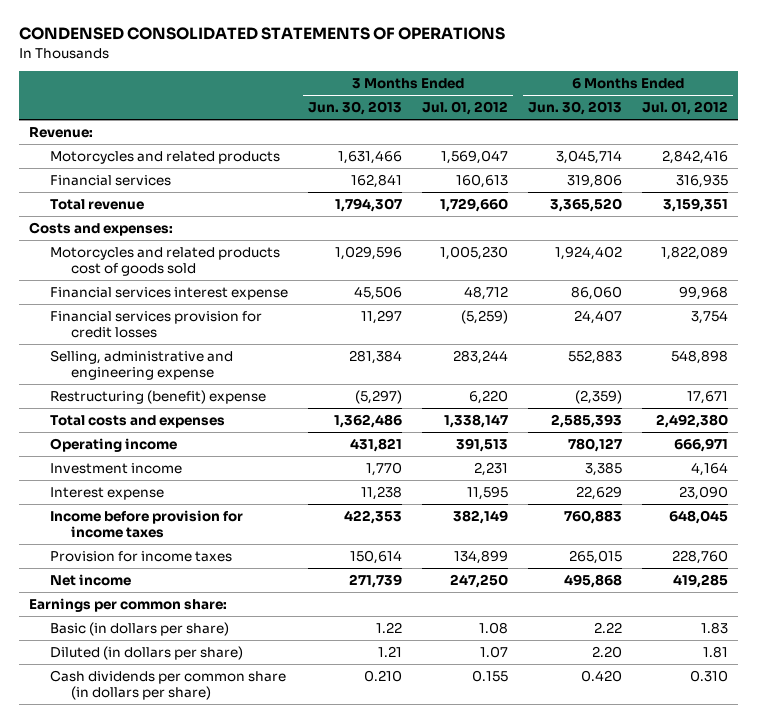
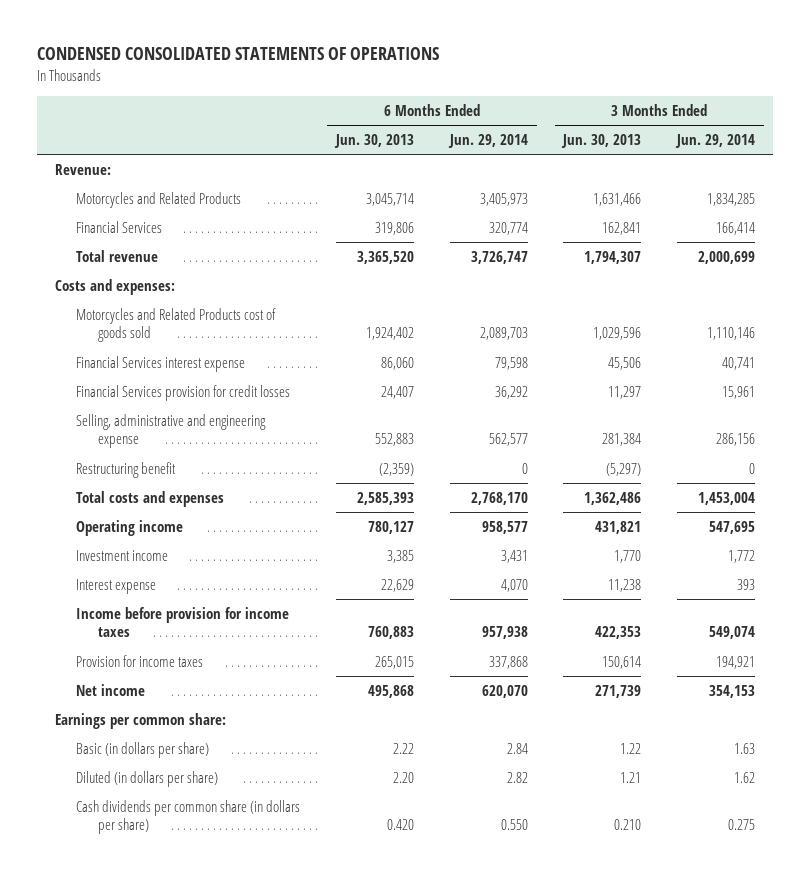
[422,101,509,116] Jul. 01, 2012 -> none
[642,101,729,116] Jul. 01, 2012 -> none
none -> [447,134,528,149] Jun. 29, 2014
none -> [675,134,756,149] Jun. 29, 2014
[49,151,280,165] Motorcycles and related products -> [76,191,242,208] Motorcycles and Related Products
[49,175,171,187] Financial services -> [76,220,163,233] Financial Services
[49,247,280,277] Motorcycles and related products cost of goods sold -> [76,307,277,343] Motorcycles and Related Products cost of goods sold
[49,287,288,301] Financial services interest expense -> [76,355,246,372] Financial Services interest expense
[49,311,262,339] Financial services provision for credit losses -> [76,384,291,401] Financial Services provision for credit losses
[49,390,266,405] Restructuring (benefit) expense -> [76,461,177,478] Restructuring benefit

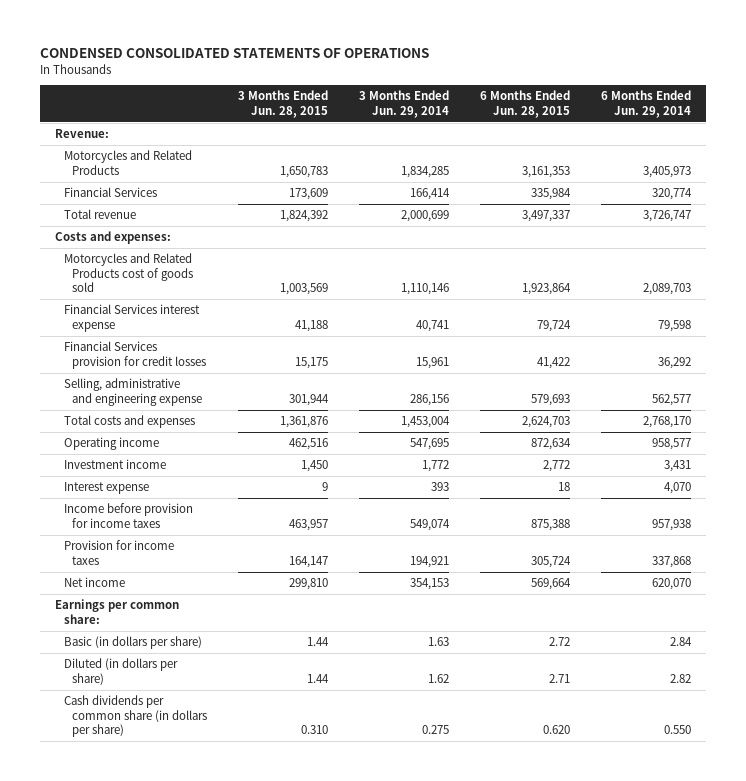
[334,134,415,149] Jun. 30, 2013 -> none
[561,134,642,149] Jun. 30, 2013 -> none
none -> [238,90,329,118] 3 Months Ended Jun. 28, 2015
none -> [479,90,570,118] 6 Months Ended Jun. 28, 2015
[76,461,177,478] Restructuring benefit -> none

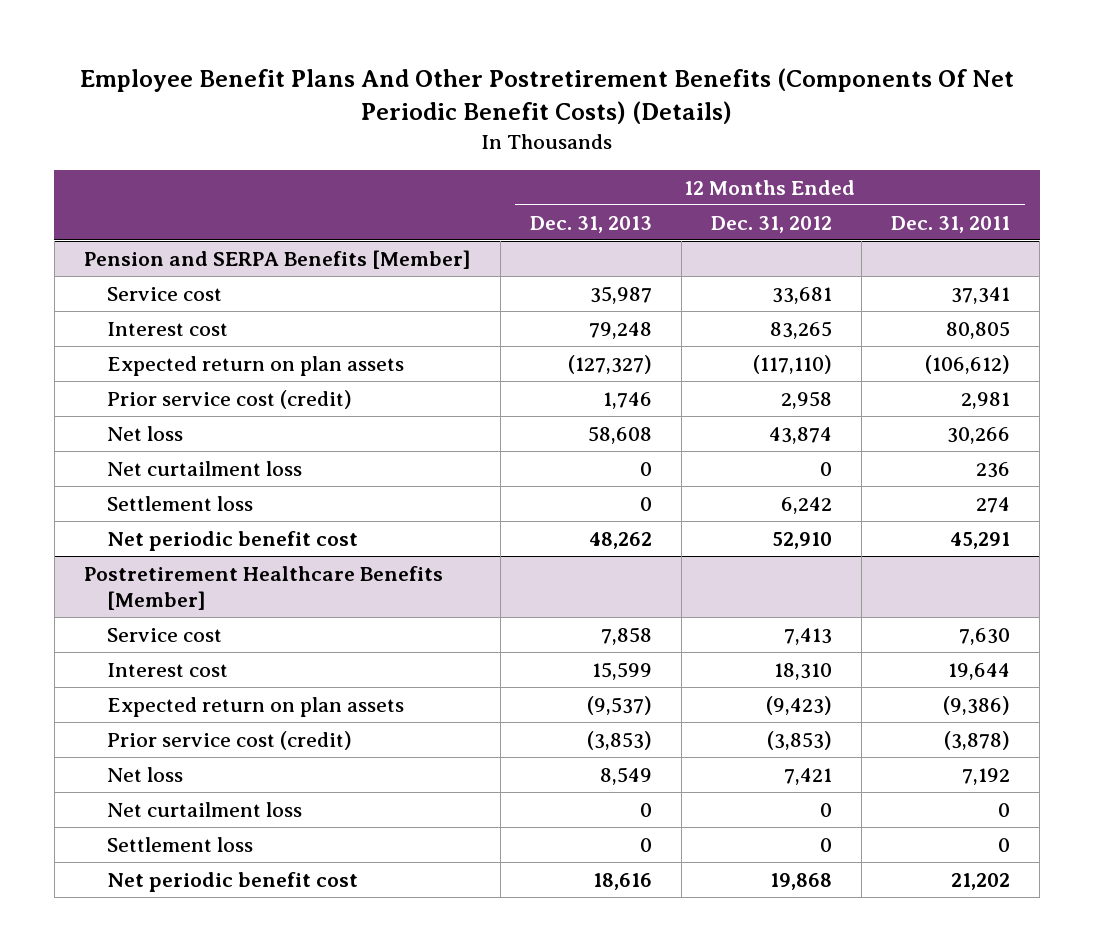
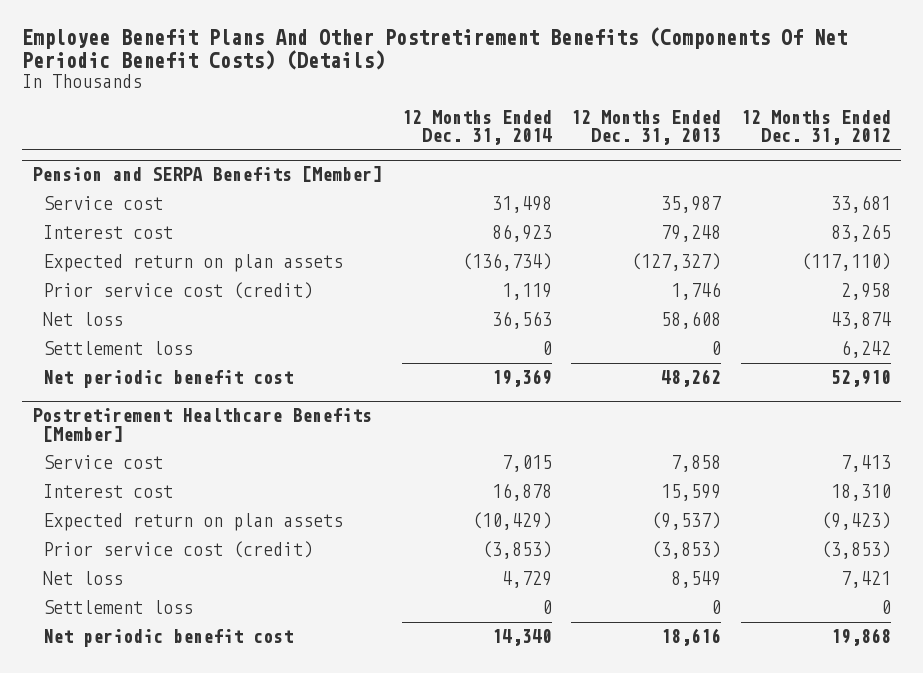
[891,215,1011,233] Dec. 31, 2011 -> none
none -> [401,110,552,146] 12 Months Ended Dec. 31, 2014
[107,460,303,476] Net curtailment loss -> none
[107,801,303,817] Net curtailment loss -> none

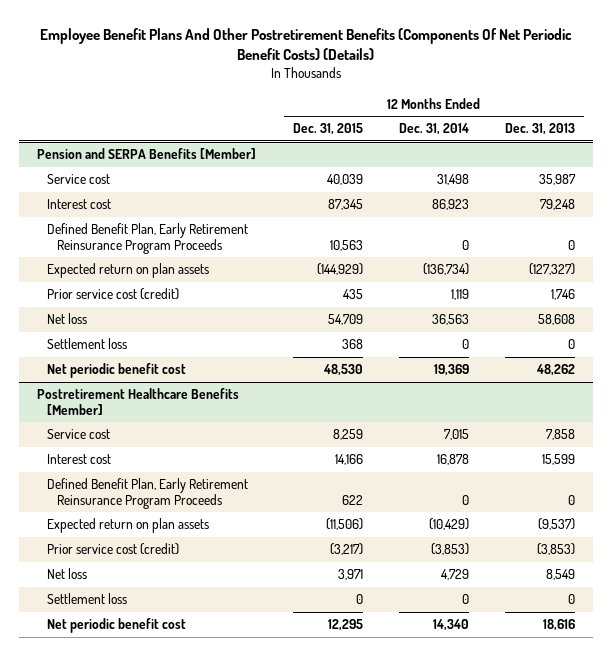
[741,110,892,146] 12 Months Ended Dec. 31, 2012 -> none
none -> [292,123,363,136] Dec. 31, 2015
none -> [47,223,249,254] Defined Benefit Plan, Early Retirement Reinsurance Program Proceeds
none -> [47,478,249,509] Defined Benefit Plan, Early Retirement Reinsurance Program Proceeds

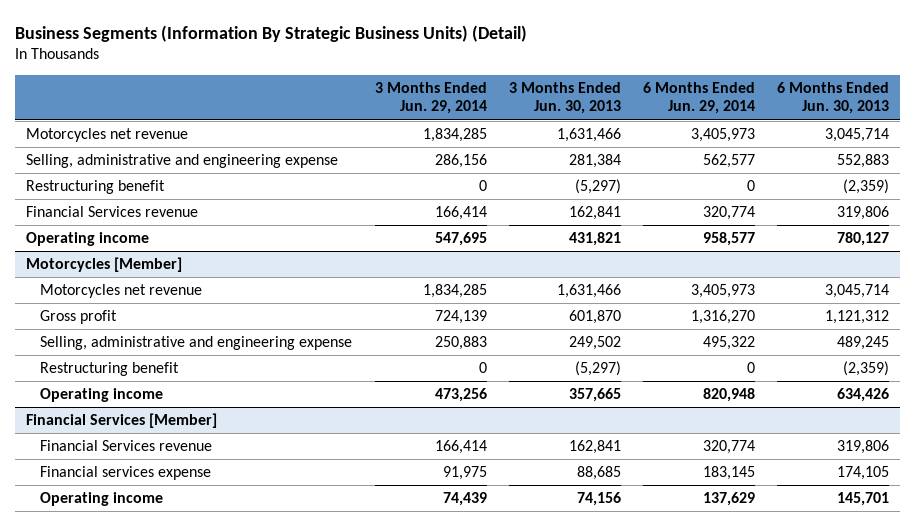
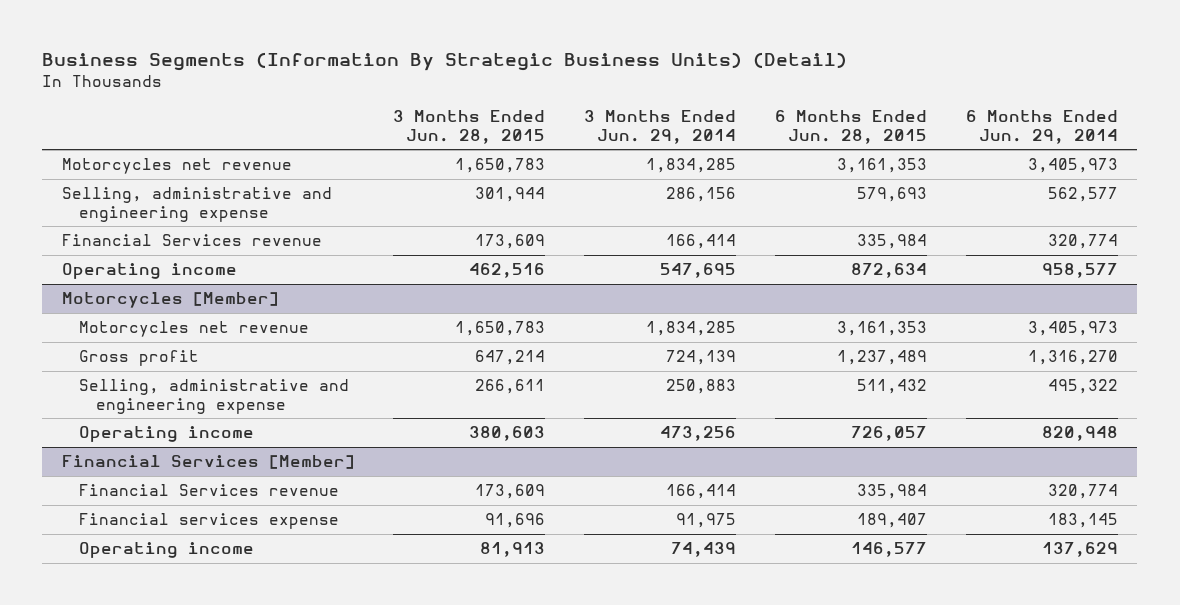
[508,81,621,115] 3 Months Ended Jun. 30, 2013 -> none
[777,81,890,115] 6 Months Ended Jun. 30, 2013 -> none
none -> [393,110,546,144] 3 Months Ended Jun. 28, 2015
none -> [775,110,928,144] 6 Months Ended Jun. 28, 2015
[25,180,165,195] Restructuring benefit -> none
[40,362,180,377] Restructuring benefit -> none

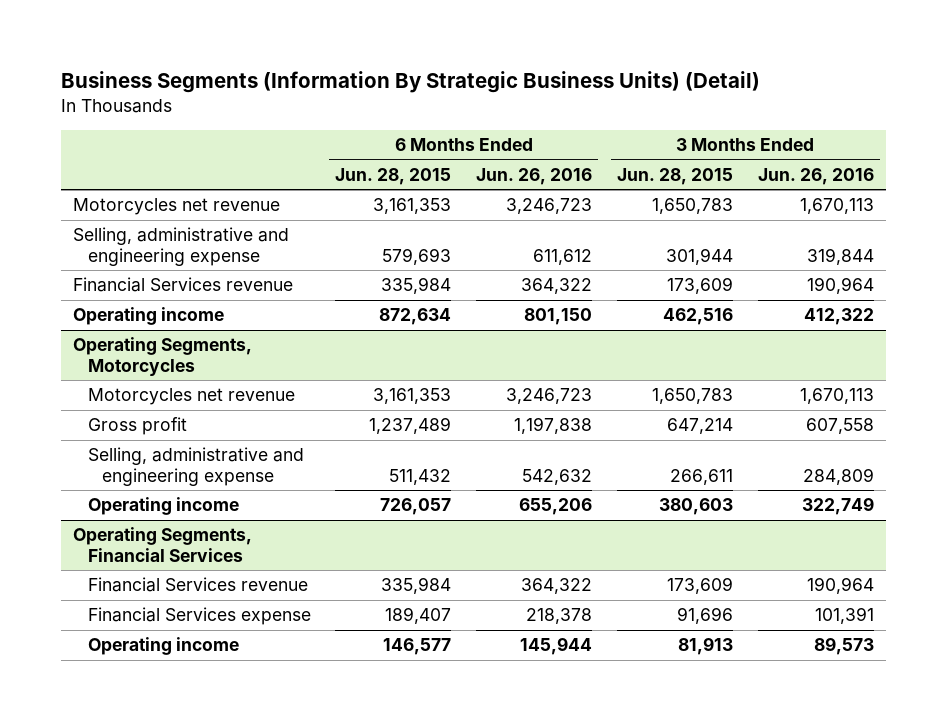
[584,110,737,144] 3 Months Ended Jun. 29, 2014 -> none
[965,110,1118,144] 6 Months Ended Jun. 29, 2014 -> none
none -> [476,168,593,186] Jun. 26, 2016
none -> [757,168,874,186] Jun. 26, 2016
[61,292,279,309] Motorcycles [Member] -> none
none -> [73,337,253,377] Operating Segments, Motorcycles
[61,455,355,470] Financial Services [Member] -> none
none -> [73,527,253,563] Operating Segments, Financial Services
[78,513,339,530] Financial services expense -> [87,607,311,626] Financial Services expense

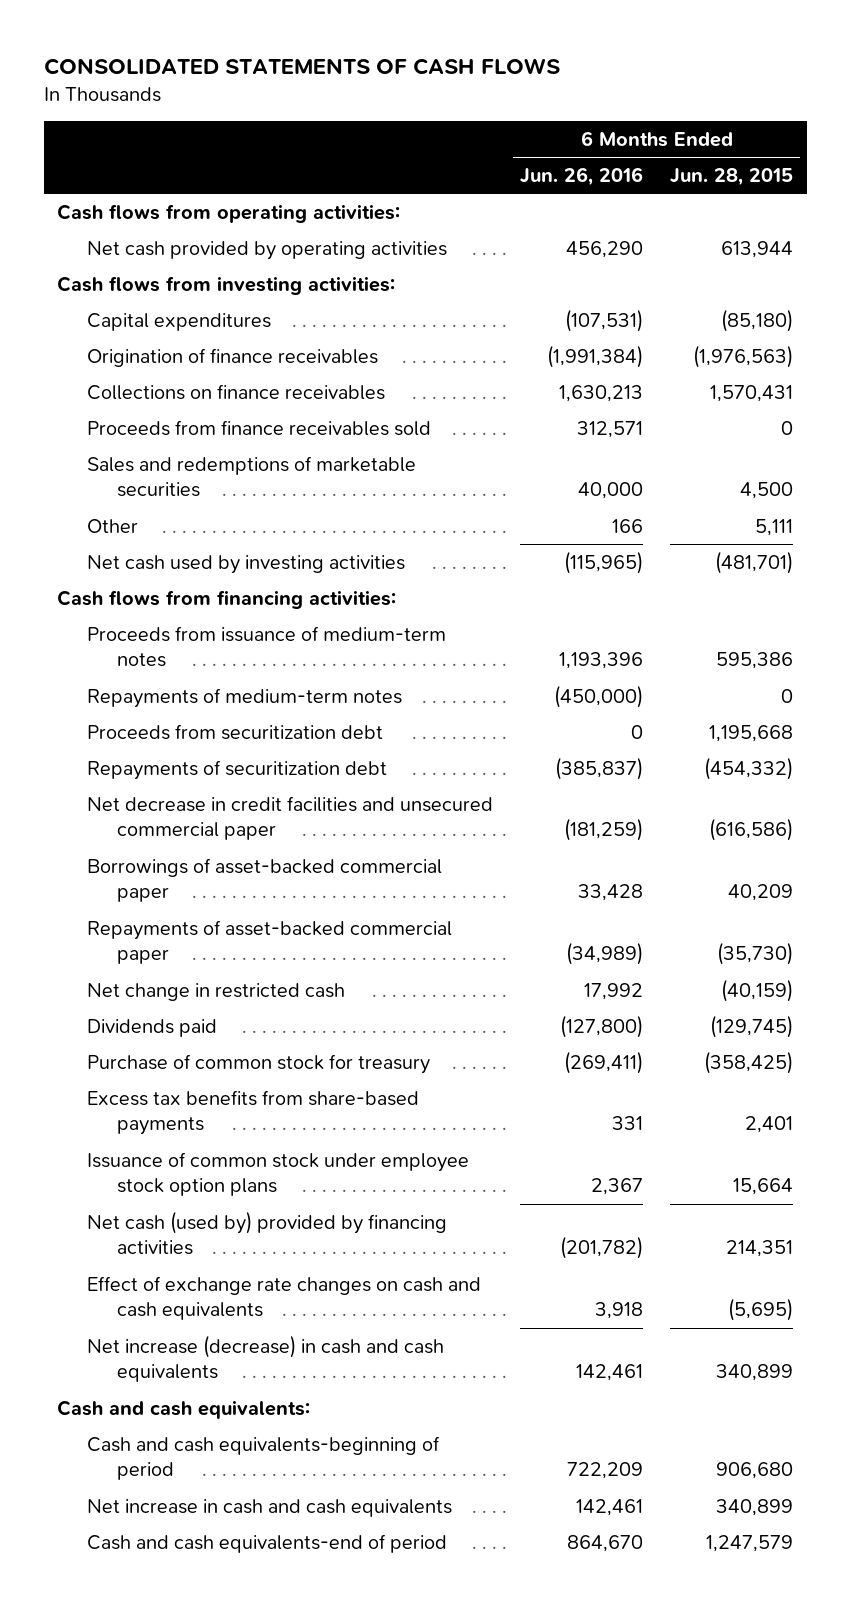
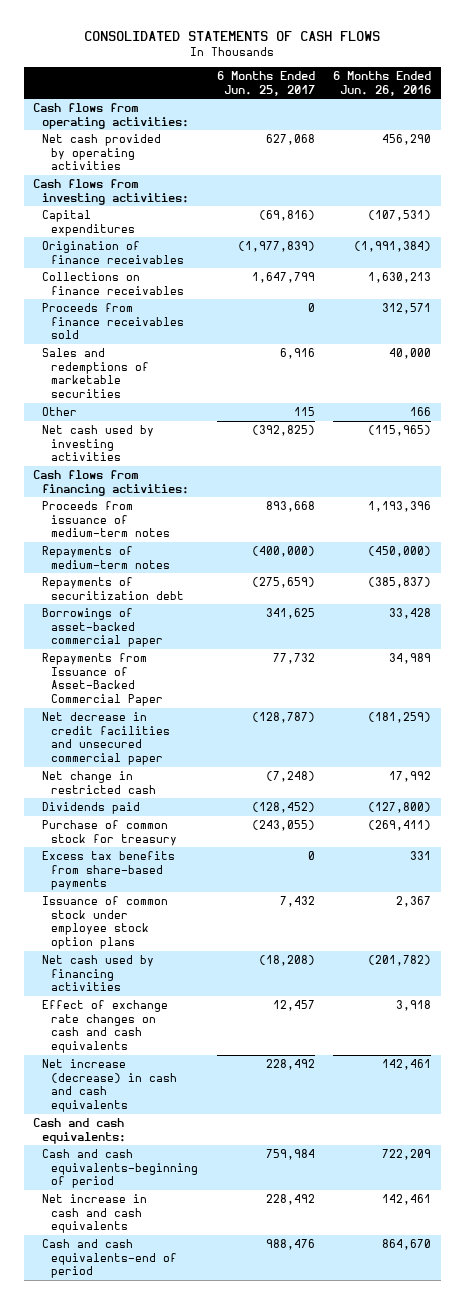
[670,167,794,186] Jun. 28, 2015 -> none
none -> [216,71,315,96] 6 Months Ended Jun. 25, 2017
[86,723,383,740] Proceeds from securitization debt -> none
[86,919,452,965] Repayments of asset-backed commercial paper -> [42,652,164,707] Repayments from Issuance of Asset-Backed Commercial Paper
[566,942,644,966] (34,989) -> [389,652,432,664] 34,989
[86,795,493,841] Net decrease in credit facilities and unsecured commercial paper -> [42,711,171,766] Net decrease in credit facilities and unsecured commercial paper
[86,1210,447,1256] Net cash (used by) provided by financing activities -> [42,954,155,992] Net cash used by financing activities

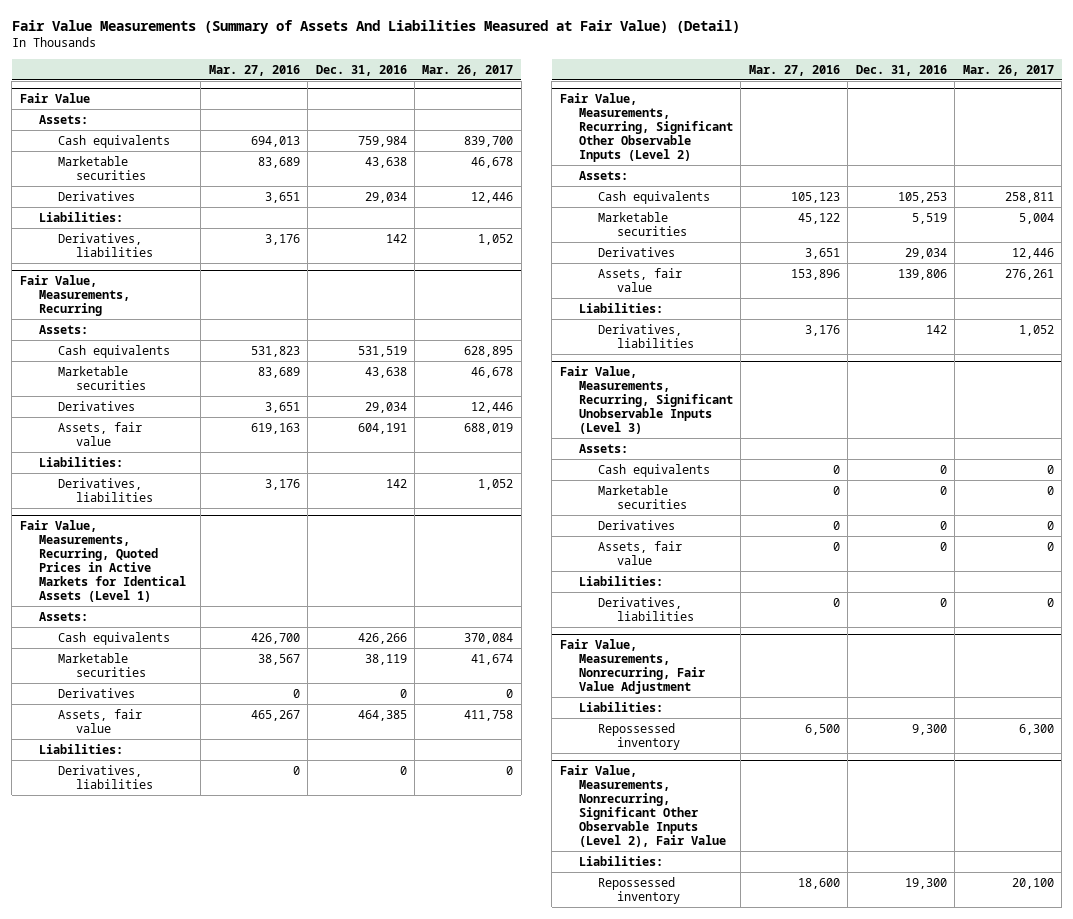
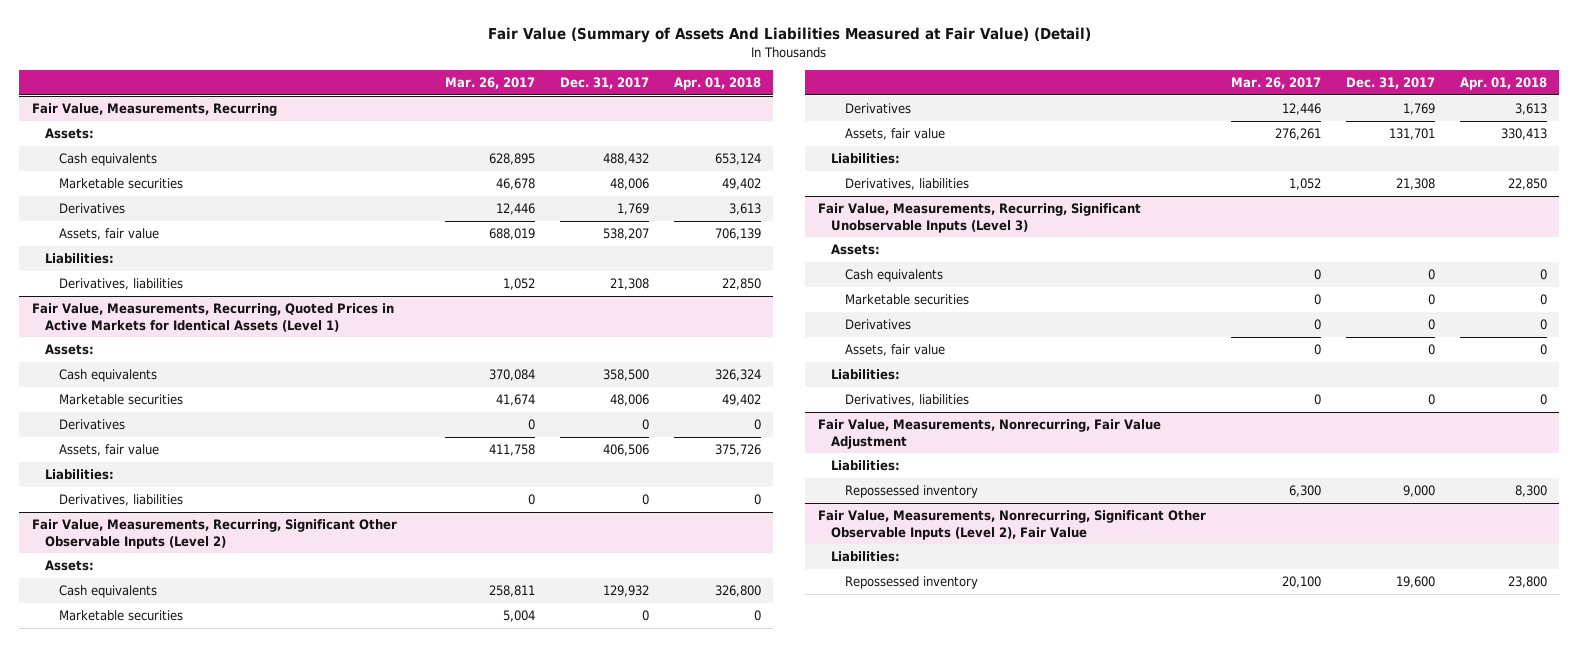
[11,19,740,34] Fair Value Measurements (Summary of Assets And Liabilities Measured at Fair Value) (Detail) -> [488,27,1092,44] Fair Value (Summary of Assets And Liabilities Measured at Fair Value) (Detail)
[208,64,300,76] Mar. 27, 2016 -> none
[315,64,407,76] Dec. 31, 2016 -> none
none -> [559,77,649,90] Dec. 31, 2017
none -> [673,77,761,91] Apr. 01, 2018
[19,92,90,103] Fair Value -> none
[38,114,88,124] Assets: -> none
[57,134,170,148] Cash equivalents -> none
[57,155,147,180] Marketable securities -> none
[57,190,135,201] Derivatives -> none
[38,211,123,222] Liabilities: -> none
[57,232,154,257] Derivatives, liabilities -> none

